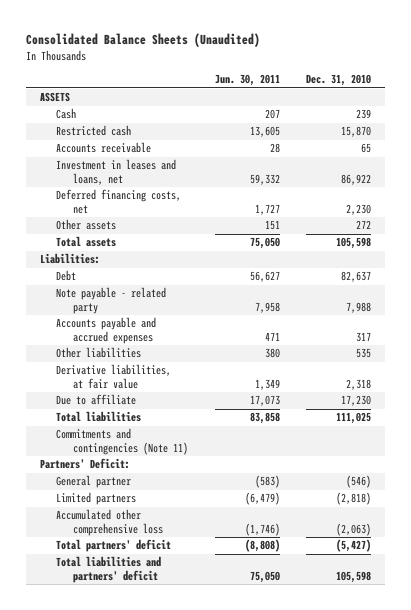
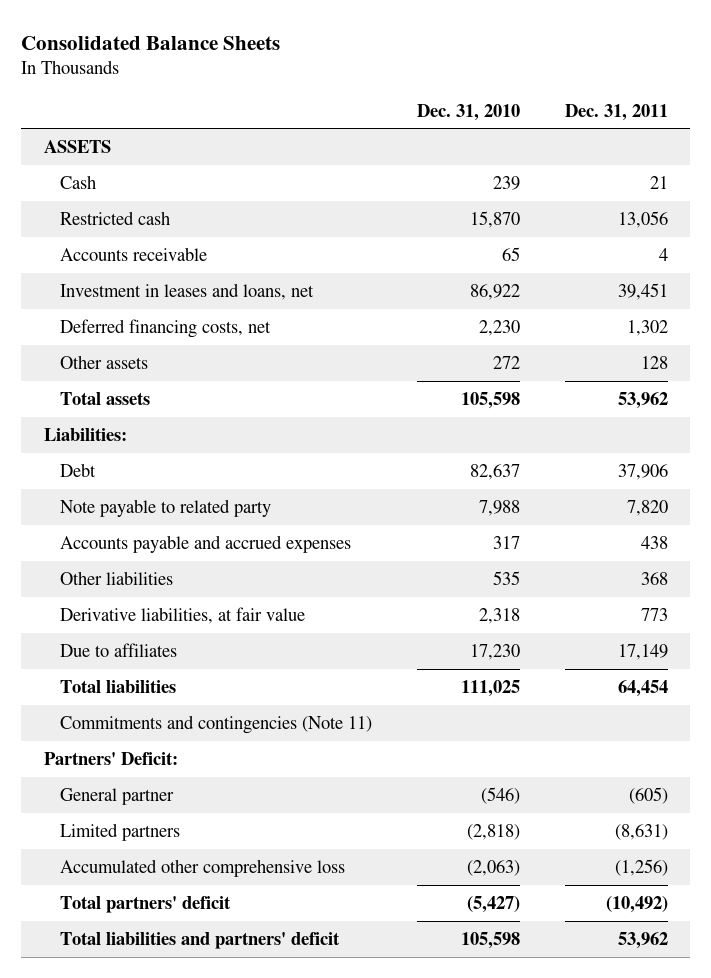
[26,33,261,48] Consolidated Balance Sheets (Unaudited) -> [21,35,281,50] Consolidated Balance Sheets
[214,74,280,87] Jun. 30, 2011 -> none
none -> [564,103,668,121] Dec. 31, 2011
[56,287,167,314] Note payable - related party -> [59,498,271,517] Note payable to related party
[56,394,137,406] Due to affiliate -> [59,642,177,657] Due to affiliates

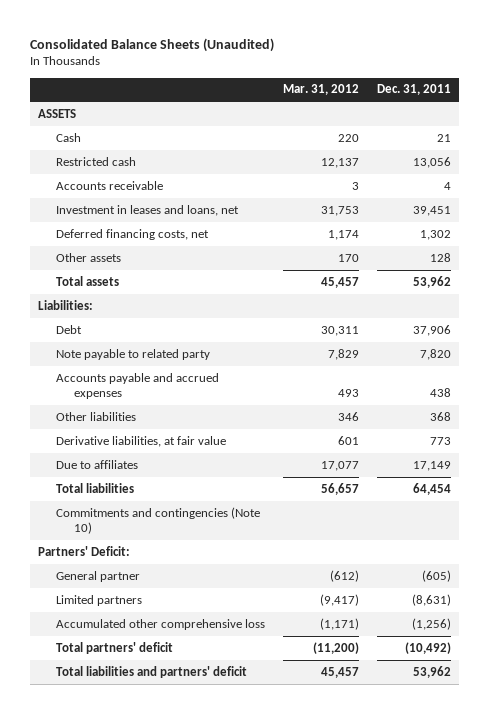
[21,35,281,50] Consolidated Balance Sheets -> [29,37,274,52] Consolidated Balance Sheets (Unaudited)
[416,103,520,121] Dec. 31, 2010 -> none
none -> [282,84,359,96] Mar. 31, 2012
[59,714,372,734] Commitments and contingencies (Note 11) -> [56,506,261,535] Commitments and contingencies (Note 10)

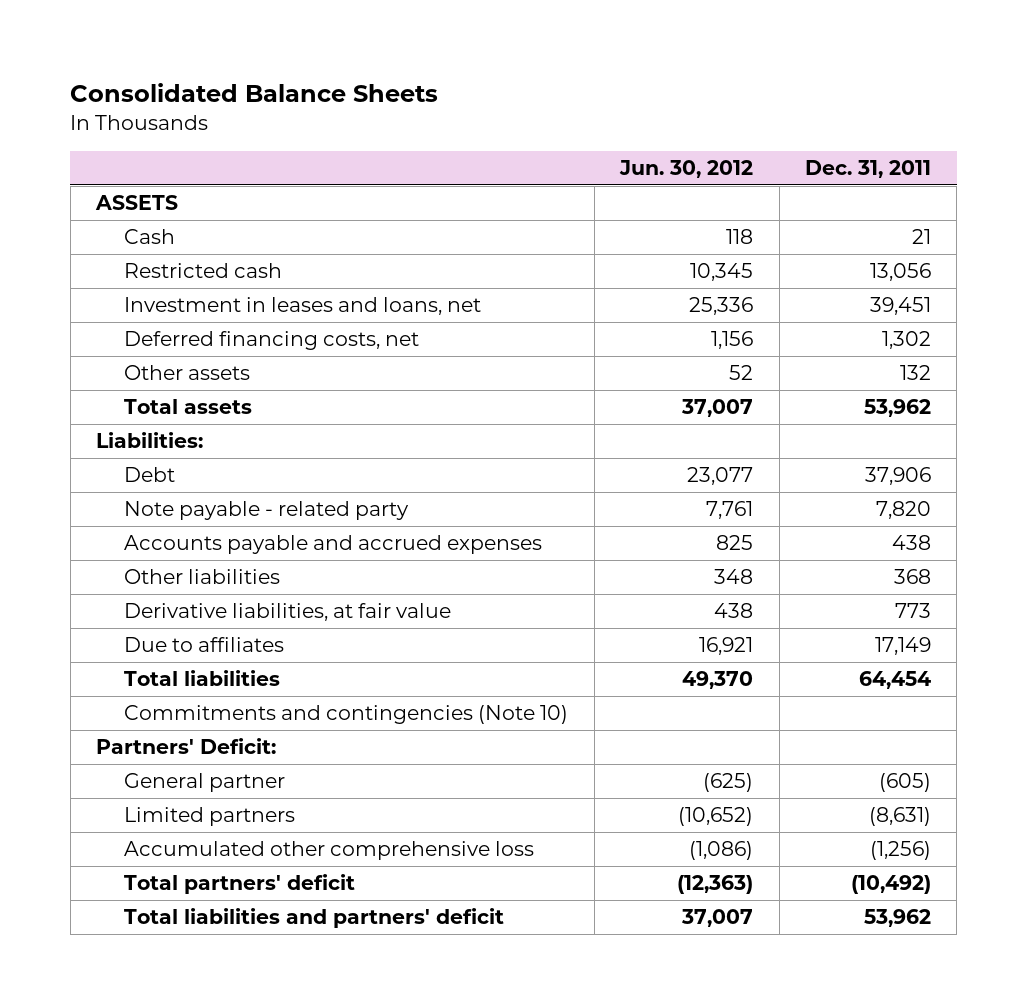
[29,37,274,52] Consolidated Balance Sheets (Unaudited) -> [70,83,439,103] Consolidated Balance Sheets
[282,84,359,96] Mar. 31, 2012 -> none
none -> [619,159,754,178] Jun. 30, 2012
[56,180,164,190] Accounts receivable -> none
[429,252,451,262] 128 -> [899,365,931,381] 132
[56,348,211,360] Note payable to related party -> [124,501,410,521] Note payable - related party

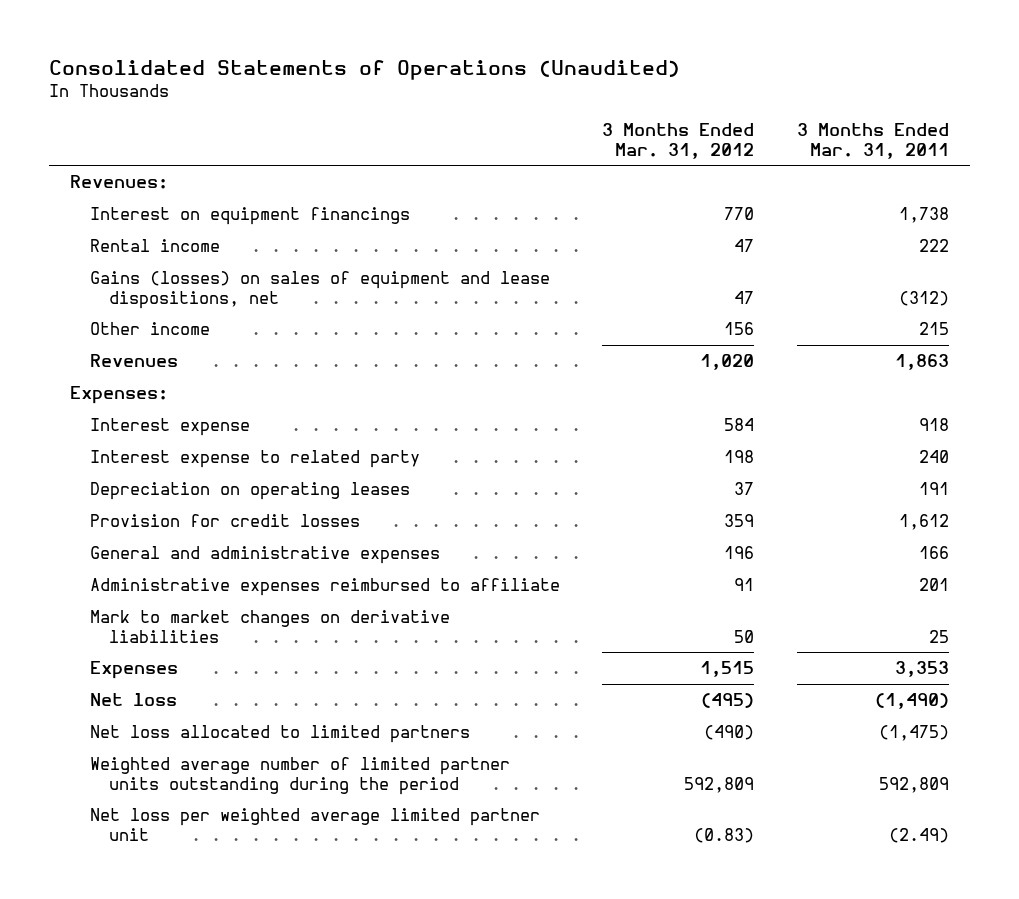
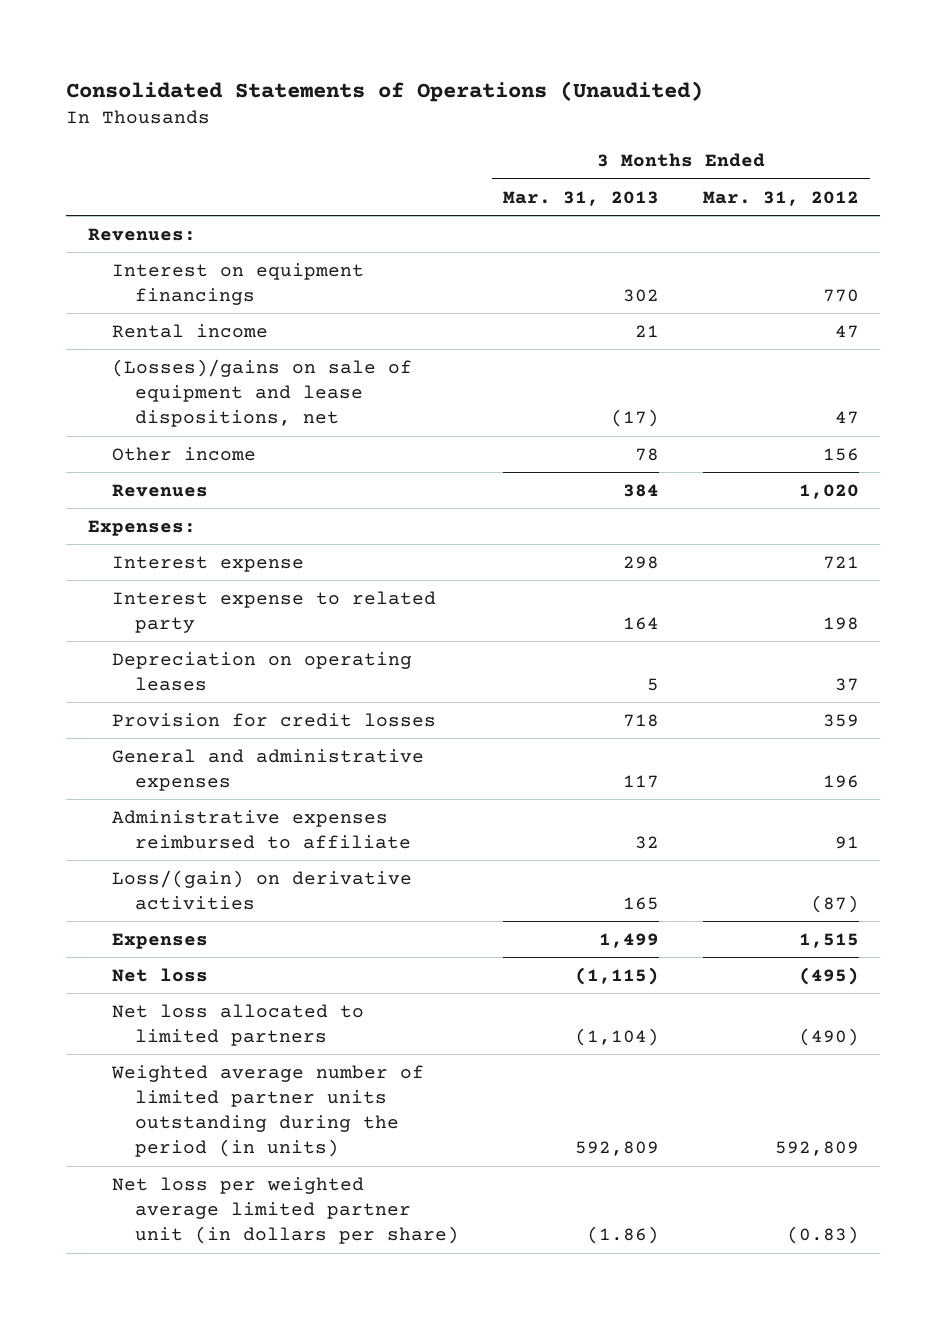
[796,123,949,159] 3 Months Ended Mar. 31, 2011 -> none
none -> [502,190,659,206] Mar. 31, 2013
[89,271,550,309] Gains (losses) on sales of equipment and lease dispositions, net -> [111,358,412,428] (Losses)/gains on sale of equipment and lease dispositions, net
[724,418,755,432] 584 -> [822,555,859,569] 721
[89,610,450,643] Mark to market changes on derivative liabilities -> [111,869,412,910] Loss/(gain) on derivative activities
[734,629,755,643] 50 -> [810,894,859,913] (87)
[89,757,510,795] Weighted average number of limited partner units outstanding during the period -> [110,1064,424,1158] Weighted average number of limited partner units outstanding during the period (in units)
[89,808,540,841] Net loss per weighted average limited partner unit -> [111,1176,460,1245] Net loss per weighted average limited partner unit (in dollars per share)

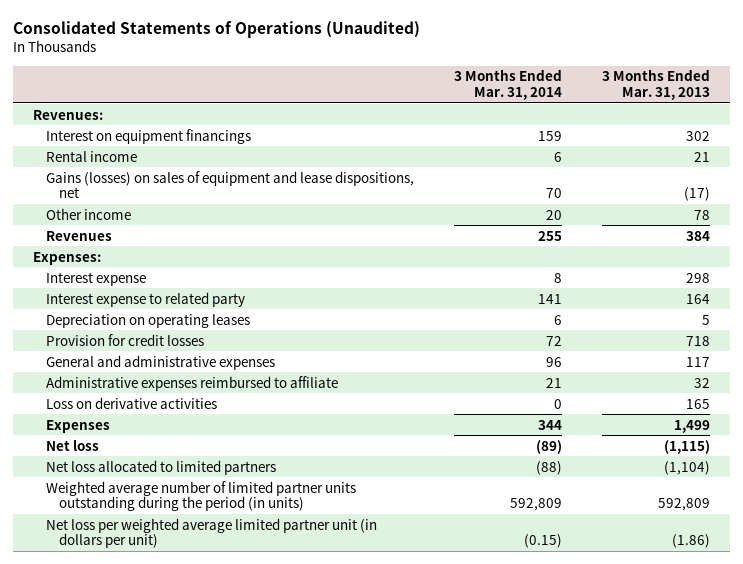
[702,190,859,206] Mar. 31, 2012 -> none
none -> [454,69,563,100] 3 Months Ended Mar. 31, 2014
[111,358,412,428] (Losses)/gains on sale of equipment and lease dispositions, net -> [45,170,414,199] Gains (losses) on sales of equipment and lease dispositions, net
[111,869,412,910] Loss/(gain) on derivative activities -> [45,396,217,409] Loss on derivative activities
[111,1176,460,1245] Net loss per weighted average limited partner unit (in dollars per share) -> [45,517,377,549] Net loss per weighted average limited partner unit (in dollars per unit)

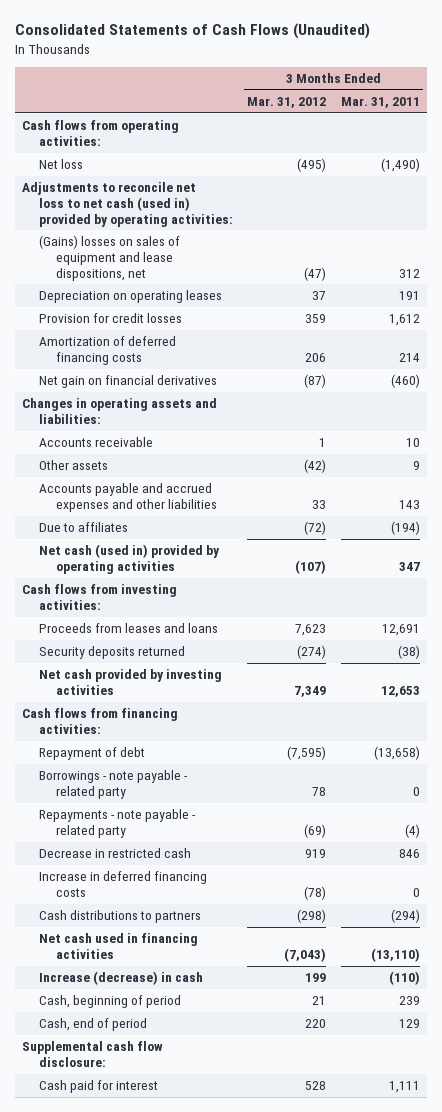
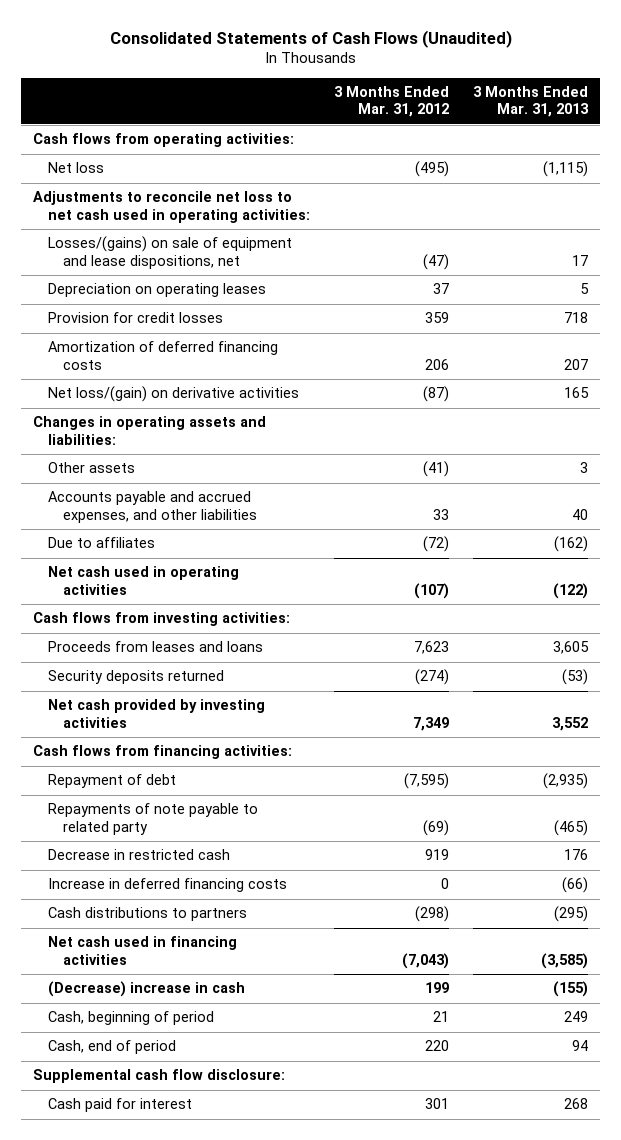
[340,97,420,109] Mar. 31, 2011 -> none
none -> [472,86,589,118] 3 Months Ended Mar. 31, 2013
[21,182,233,227] Adjustments to reconcile net loss to net cash (used in) provided by operating activities: -> [33,191,311,223] Adjustments to reconcile net loss to net cash used in operating activities:
[38,235,180,281] (Gains) losses on sales of equipment and lease dispositions, net -> [48,236,293,269] Losses/(gains) on sale of equipment and lease dispositions, net
[38,375,217,389] Net gain on financial derivatives -> [48,386,300,403] Net loss/(gain) on derivative activities
[38,437,153,448] Accounts receivable -> none
[304,459,327,474] (42) -> [423,461,450,478] (41)
[38,483,217,512] Accounts payable and accrued expenses and other liabilities -> [48,491,258,523] Accounts payable and accrued expenses, and other liabilities
[38,544,220,574] Net cash (used in) provided by operating activities -> [48,566,240,595] Net cash used in operating activities
[38,770,188,799] Borrowings - note payable - related party -> none
[38,809,196,838] Repayments - note payable - related party -> [48,803,259,835] Repayments of note payable to related party
[304,885,327,900] (78) -> [441,878,450,890] 0
[38,971,203,986] Increase (decrease) in cash -> [48,981,246,998] (Decrease) increase in cash
[305,1081,327,1091] 528 -> [425,1098,450,1110] 301

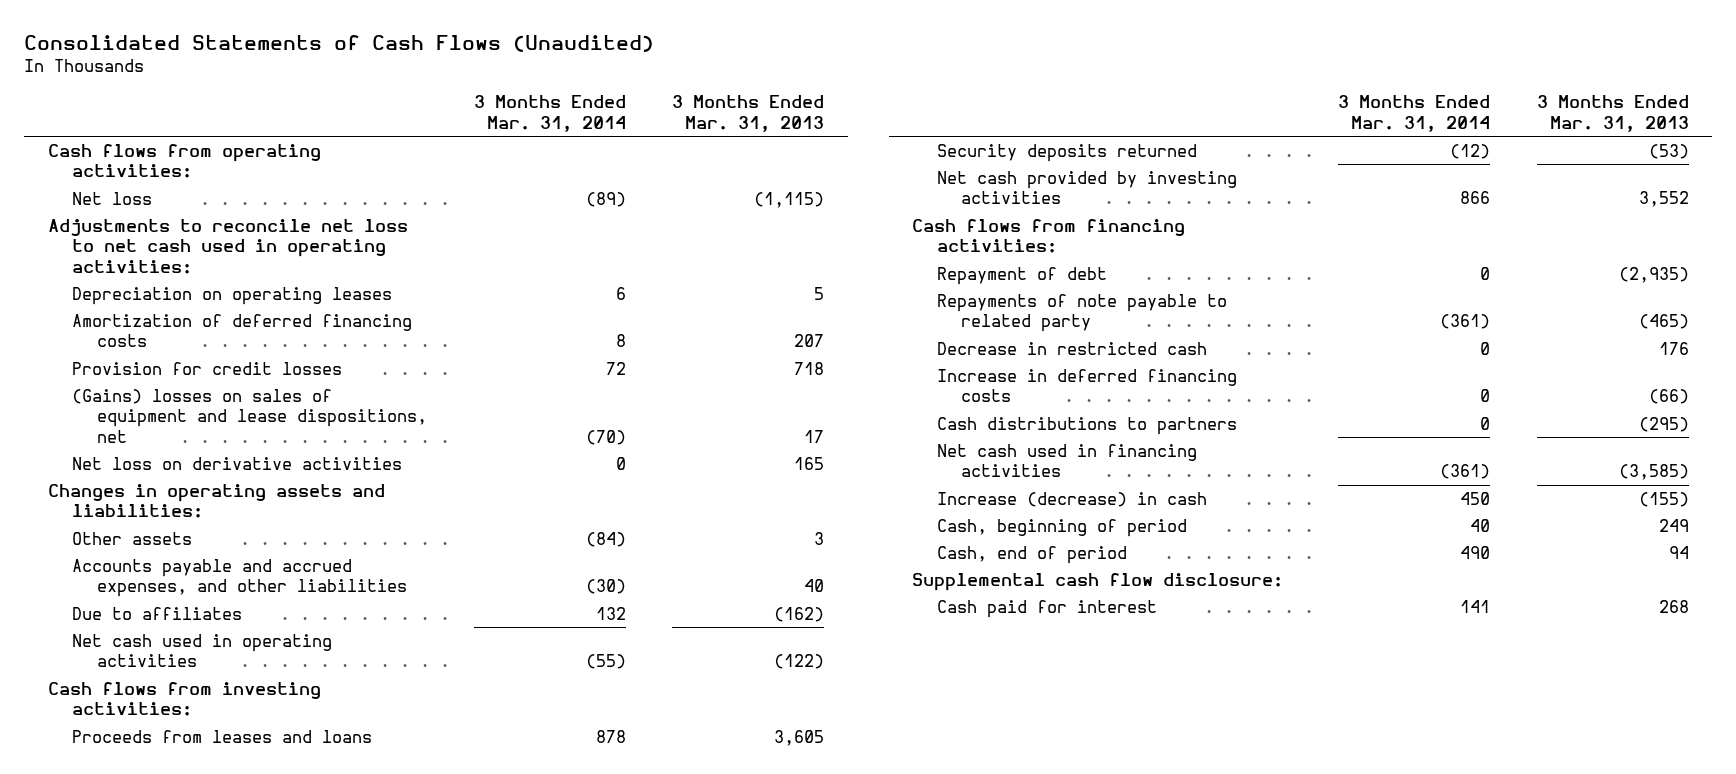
[334,86,450,118] 3 Months Ended Mar. 31, 2012 -> none
none -> [473,95,626,132] 3 Months Ended Mar. 31, 2014
[48,236,293,269] Losses/(gains) on sale of equipment and lease dispositions, net -> none
[48,312,224,324] Provision for credit losses -> [72,361,343,375] Provision for credit losses
none -> [72,388,427,444] (Gains) losses on sales of equipment and lease dispositions, net
[48,386,300,403] Net loss/(gain) on derivative activities -> [72,456,403,470] Net loss on derivative activities
[48,981,246,998] (Decrease) increase in cash -> [936,491,1207,507] Increase (decrease) in cash

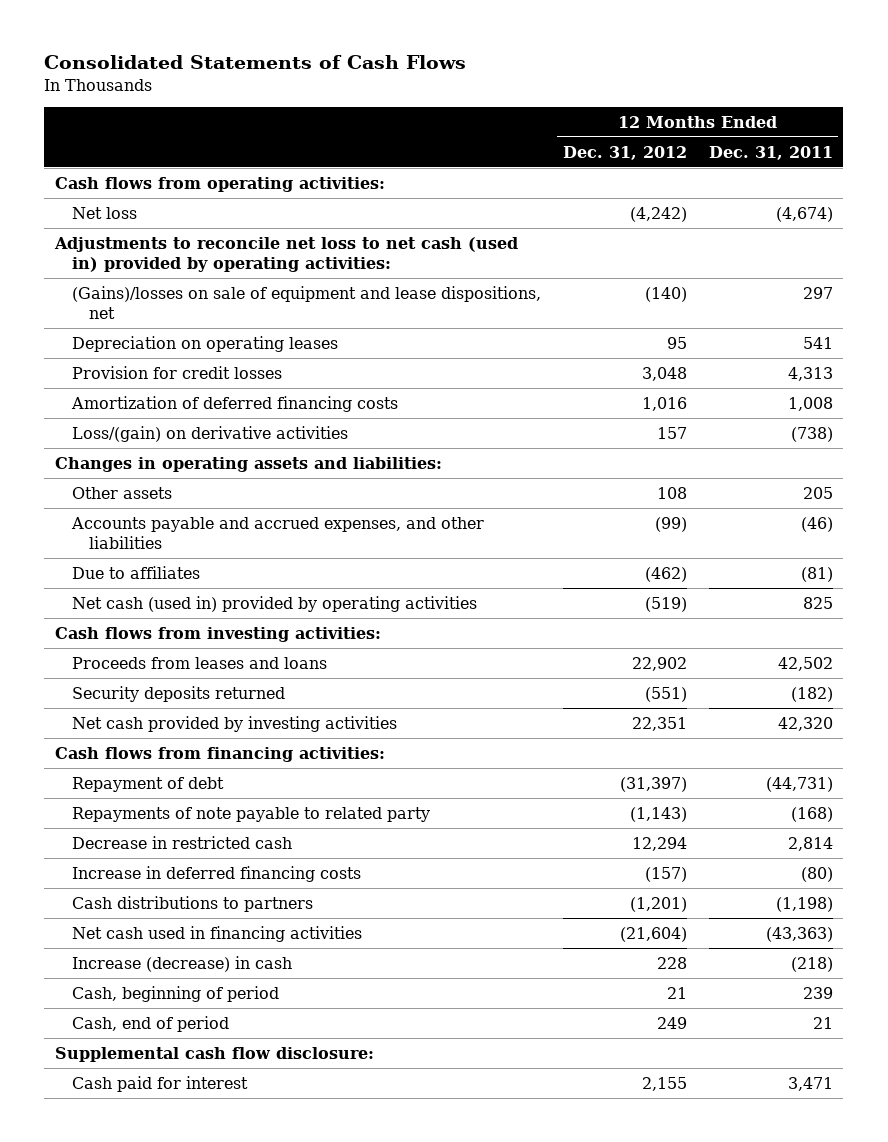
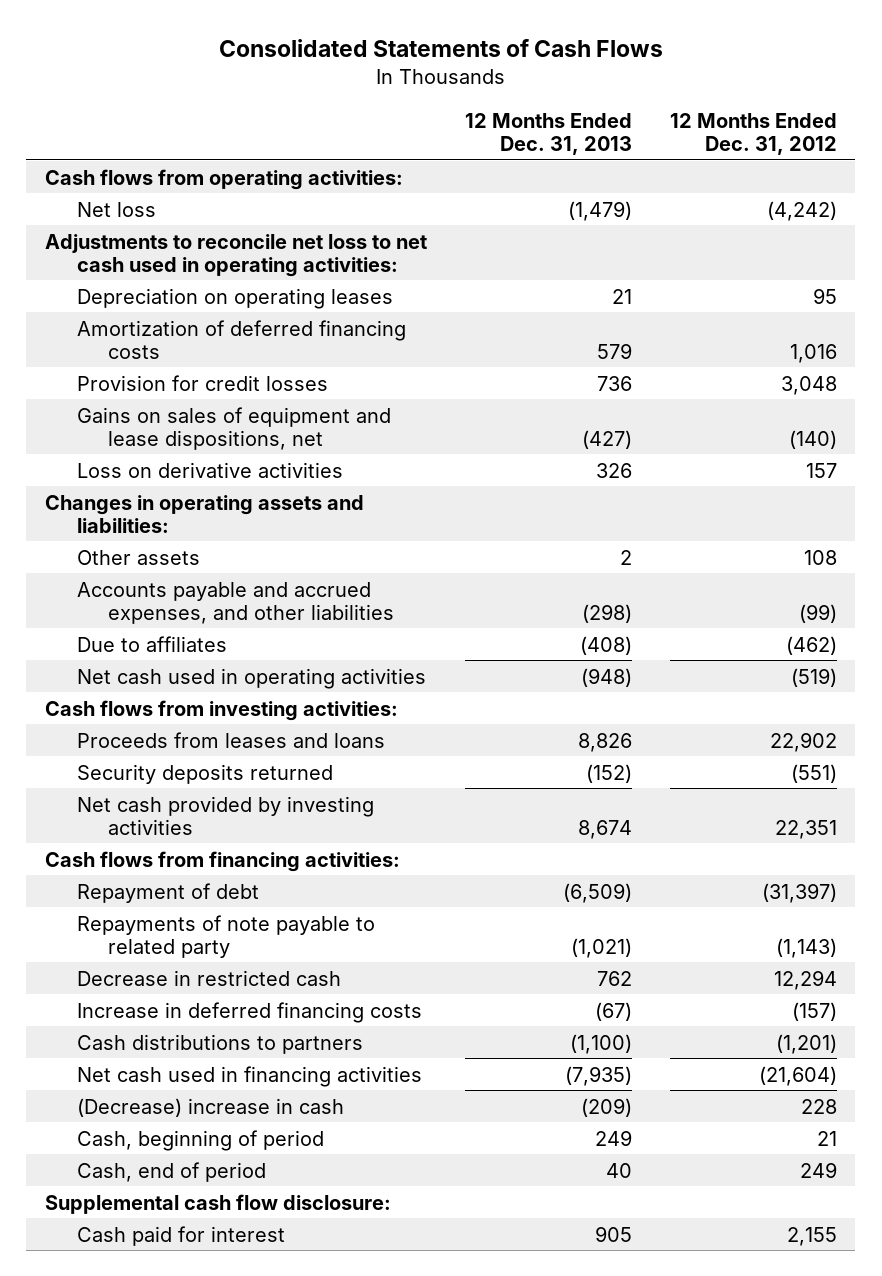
[708,145,833,160] Dec. 31, 2011 -> none
none -> [464,112,632,155] 12 Months Ended Dec. 31, 2013
[71,285,541,320] (Gains)/losses on sale of equipment and lease dispositions, net -> none
[54,236,519,273] Adjustments to reconcile net loss to net cash (used in) provided by operating activities: -> [45,233,428,277] Adjustments to reconcile net loss to net cash used in operating activities:
[71,365,282,379] Provision for credit losses -> [76,374,328,391] Provision for credit losses
none -> [76,406,391,450] Gains on sales of equipment and lease dispositions, net
[71,425,348,442] Loss/(gain) on derivative activities -> [76,461,343,478] Loss on derivative activities
[71,595,477,612] Net cash (used in) provided by operating activities -> [76,667,426,689] Net cash used in operating activities
[71,955,292,972] Increase (decrease) in cash -> [76,1097,344,1117] (Decrease) increase in cash

